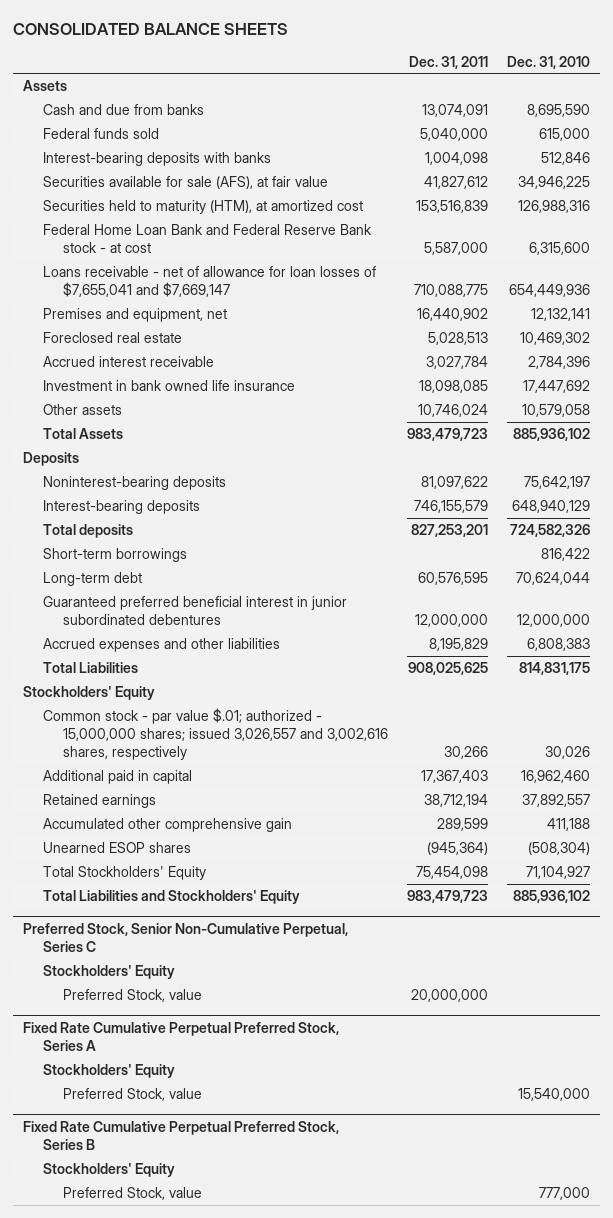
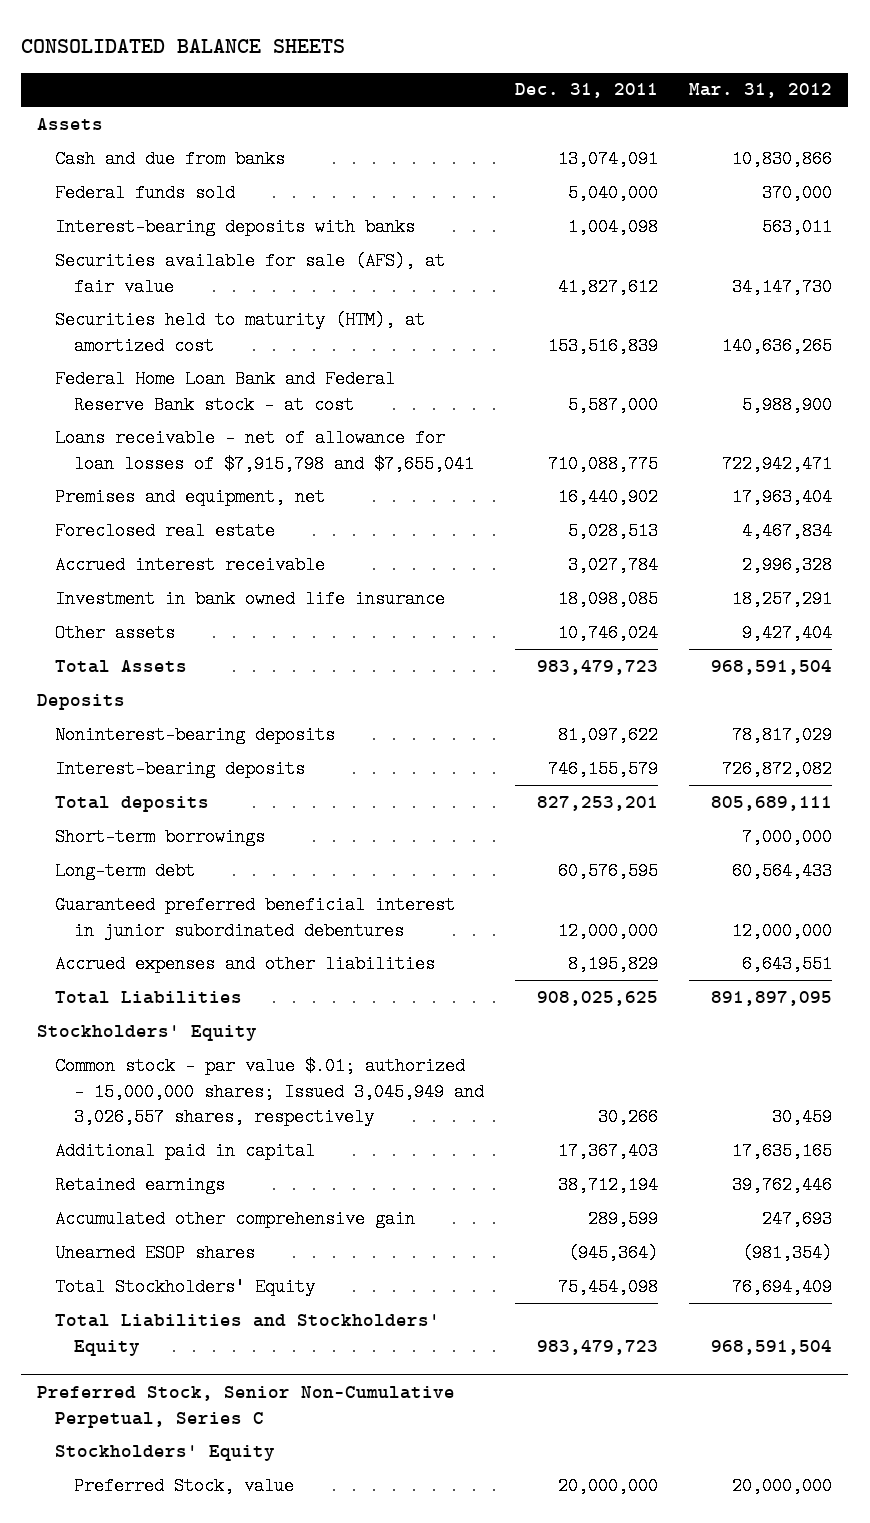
[507,55,591,69] Dec. 31, 2010 -> none
none -> [689,83,833,99] Mar. 31, 2012
[42,266,376,298] Loans receivable - net of allowance for loan losses of $7,655,041 and $7,669,147 -> [55,428,474,473] Loans receivable - net of allowance for loan losses of $7,915,798 and $7,655,041
[42,708,389,761] Common stock - par value $.01; authorized - 15,000,000 shares; issued 3,026,557 and 3,002,616 shares, respectively -> [55,1056,484,1127] Common stock - par value $.01; authorized - 15,000,000 shares; Issued 3,045,949 and 3,026,557 shares, respectively
[22,1022,339,1052] Fixed Rate Cumulative Perpetual Preferred Stock, Series A -> none
[42,1064,175,1079] Stockholders' Equity -> none
[63,1088,203,1102] Preferred Stock, value -> none
[22,1121,339,1151] Fixed Rate Cumulative Perpetual Preferred Stock, Series B -> none
[42,1163,175,1178] Stockholders' Equity -> none
[63,1187,203,1201] Preferred Stock, value -> none

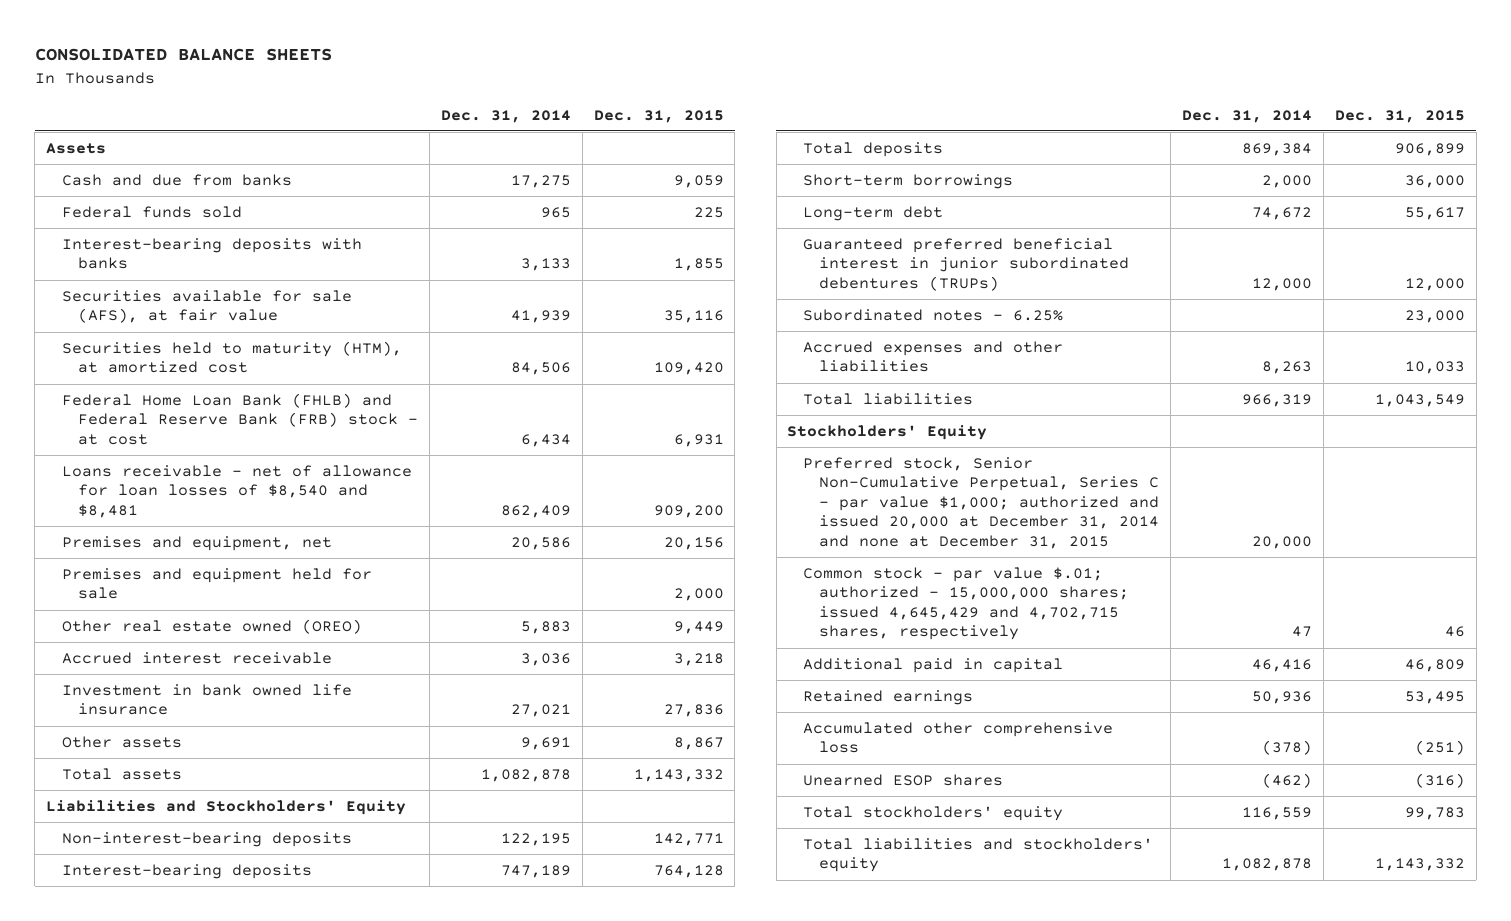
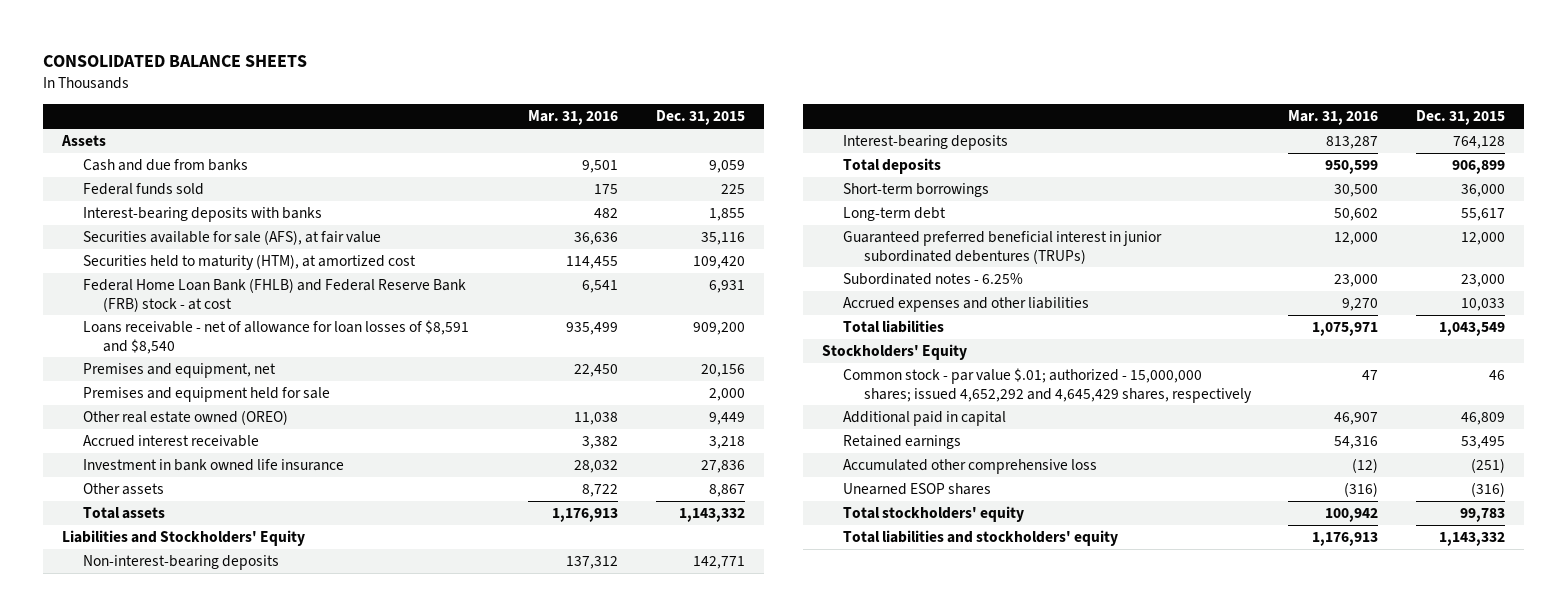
[440,109,571,123] Dec. 31, 2014 -> none
none -> [528,110,619,126] Mar. 31, 2016
[62,464,413,518] Loans receivable - net of allowance for loan losses of $8,540 and $8,481 -> [82,320,469,354] Loans receivable - net of allowance for loan losses of $8,591 and $8,540
[803,456,1160,550] Preferred stock, Senior Non-Cumulative Perpetual, Series C - par value $1,000; authorized and issued 20,000 at December 31, 2014 and none at December 31, 2015 -> none
[803,566,1130,641] Common stock - par value $.01; authorized - 15,000,000 shares; issued 4,645,429 and 4,702,715 shares, respectively -> [842,368,1252,403] Common stock - par value $.01; authorized - 15,000,000 shares; issued 4,652,292 and 4,645,429 shares, respectively

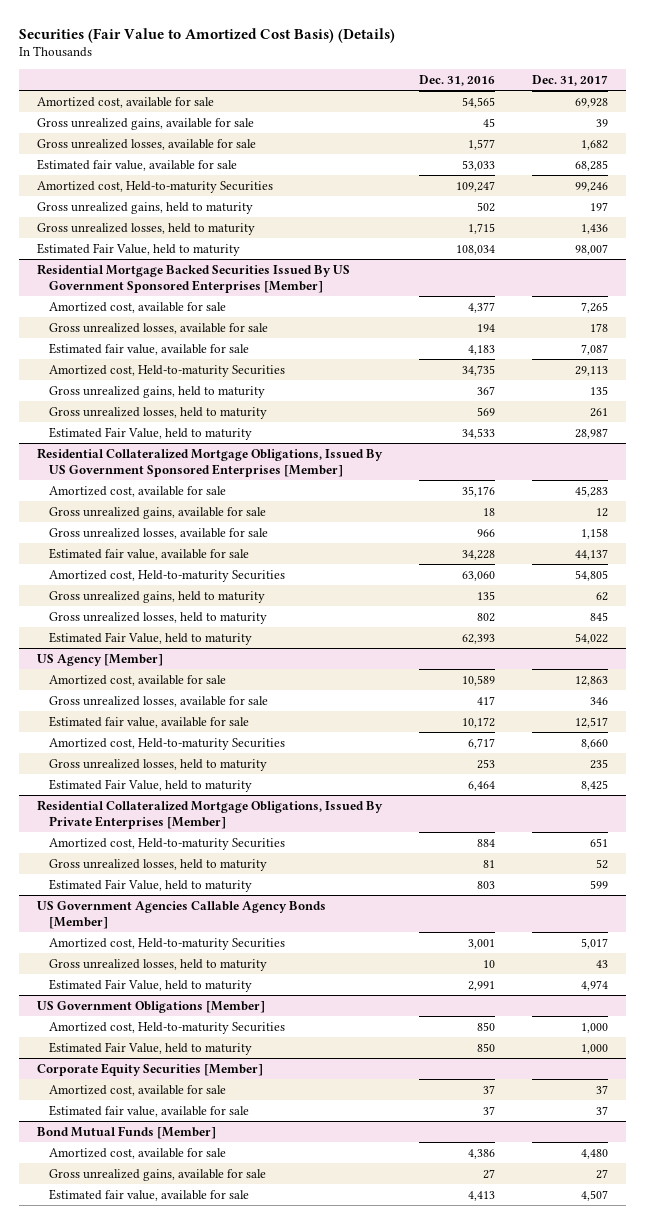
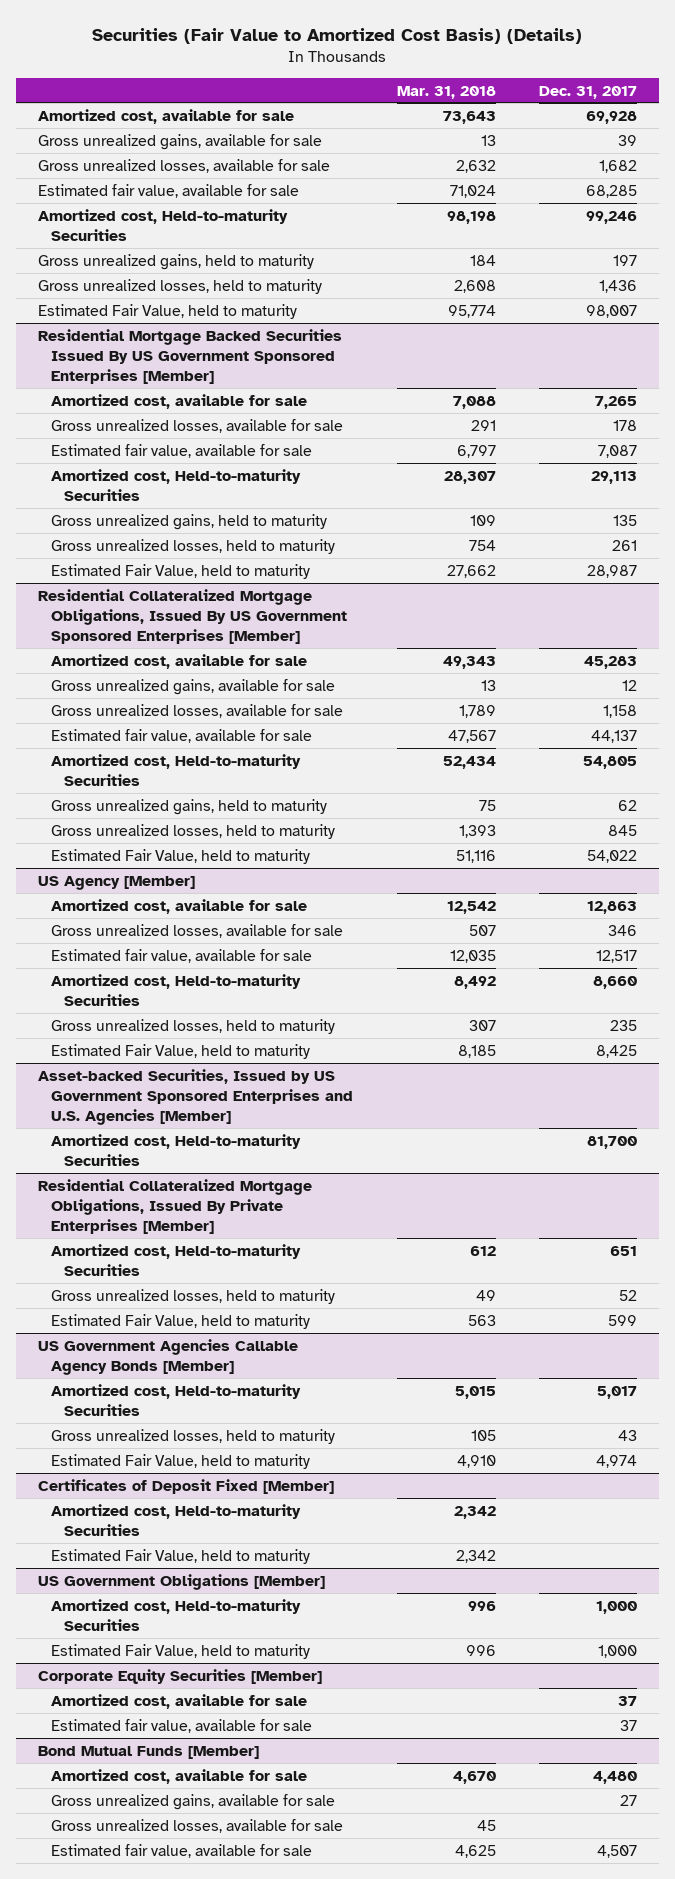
[418,75,495,87] Dec. 31, 2016 -> none
none -> [396,85,496,99] Mar. 31, 2018
none -> [37,1068,354,1125] Asset-backed Securities, Issued by US Government Sponsored Enterprises and U.S. Agencies [Member]
none -> [51,1133,302,1166] Amortized cost, Held-to-maturity Securities
none -> [37,1478,334,1494] Certificates of Deposit Fixed [Member]
none -> [51,1503,302,1536] Amortized cost, Held-to-maturity Securities
none -> [51,1548,311,1564] Estimated Fair Value, held to maturity
none -> [51,1818,344,1833] Gross unrealized losses, available for sale

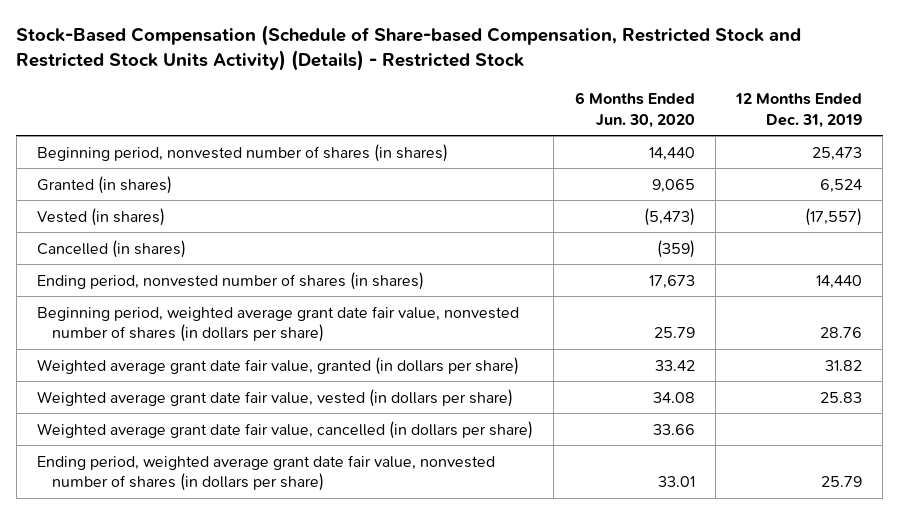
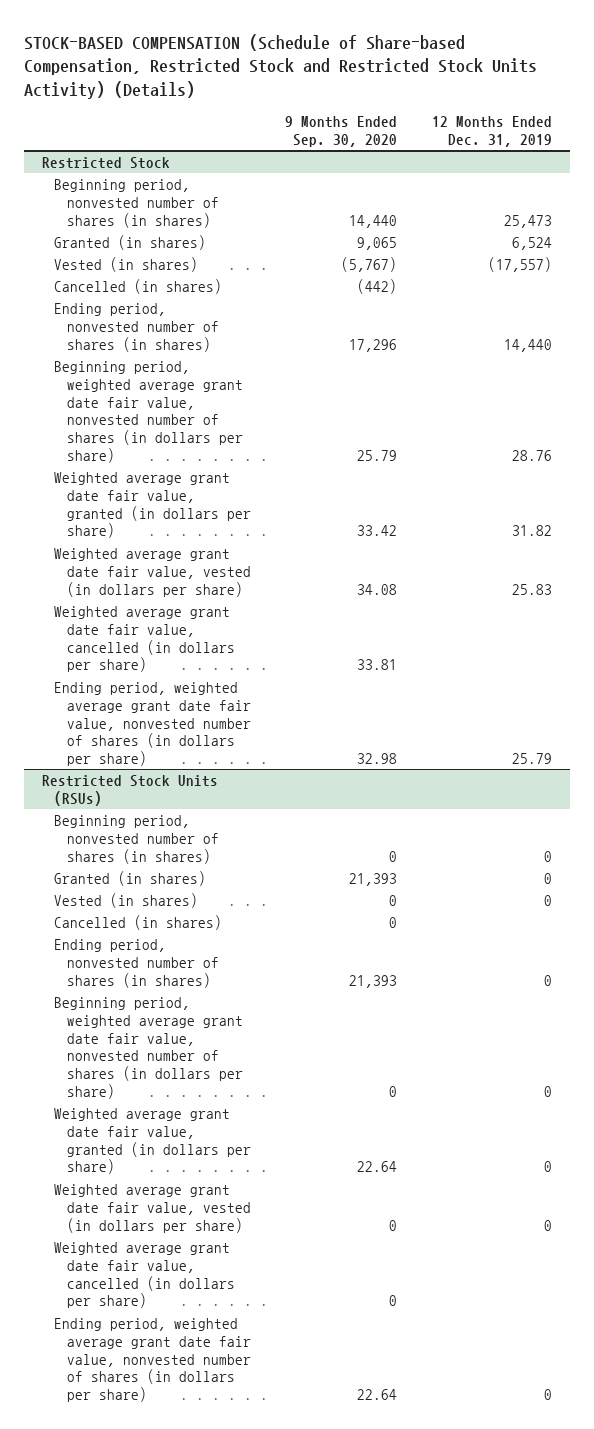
[16,25,802,72] Stock-Based Compensation (Schedule of Share-based Compensation, Restricted Stock and Restricted Stock Units Activity) (Details) - Restricted Stock -> [24,33,538,99] STOCK-BASED COMPENSATION (Schedule of Share-based Compensation, Restricted Stock and Restricted Stock Units Activity) (Details)
[574,91,695,128] 6 Months Ended Jun. 30, 2020 -> none
none -> [285,116,398,147] 9 Months Ended Sep. 30, 2020
none -> [41,156,170,169] Restricted Stock
none -> [41,774,218,806] Restricted Stock Units (RSUs)
none -> [54,814,219,864] Beginning period, nonvested number of shares (in shares)
none -> [54,870,207,886] Granted (in shares)
none -> [54,892,199,908] Vested (in shares)
none -> [54,914,223,930] Cancelled (in shares)
none -> [54,938,219,988] Ending period, nonvested number of shares (in shares)
none -> [54,996,243,1100] Beginning period, weighted average grant date fair value, nonvested number of shares (in dollars per share)
none -> [54,1107,251,1175] Weighted average grant date fair value, granted (in dollars per share)
none -> [54,1183,251,1233] Weighted average grant date fair value, vested (in dollars per share)
none -> [54,1241,235,1309] Weighted average grant date fair value, cancelled (in dollars per share)
none -> [54,1317,251,1403] Ending period, weighted average grant date fair value, nonvested number of shares (in dollars per share)

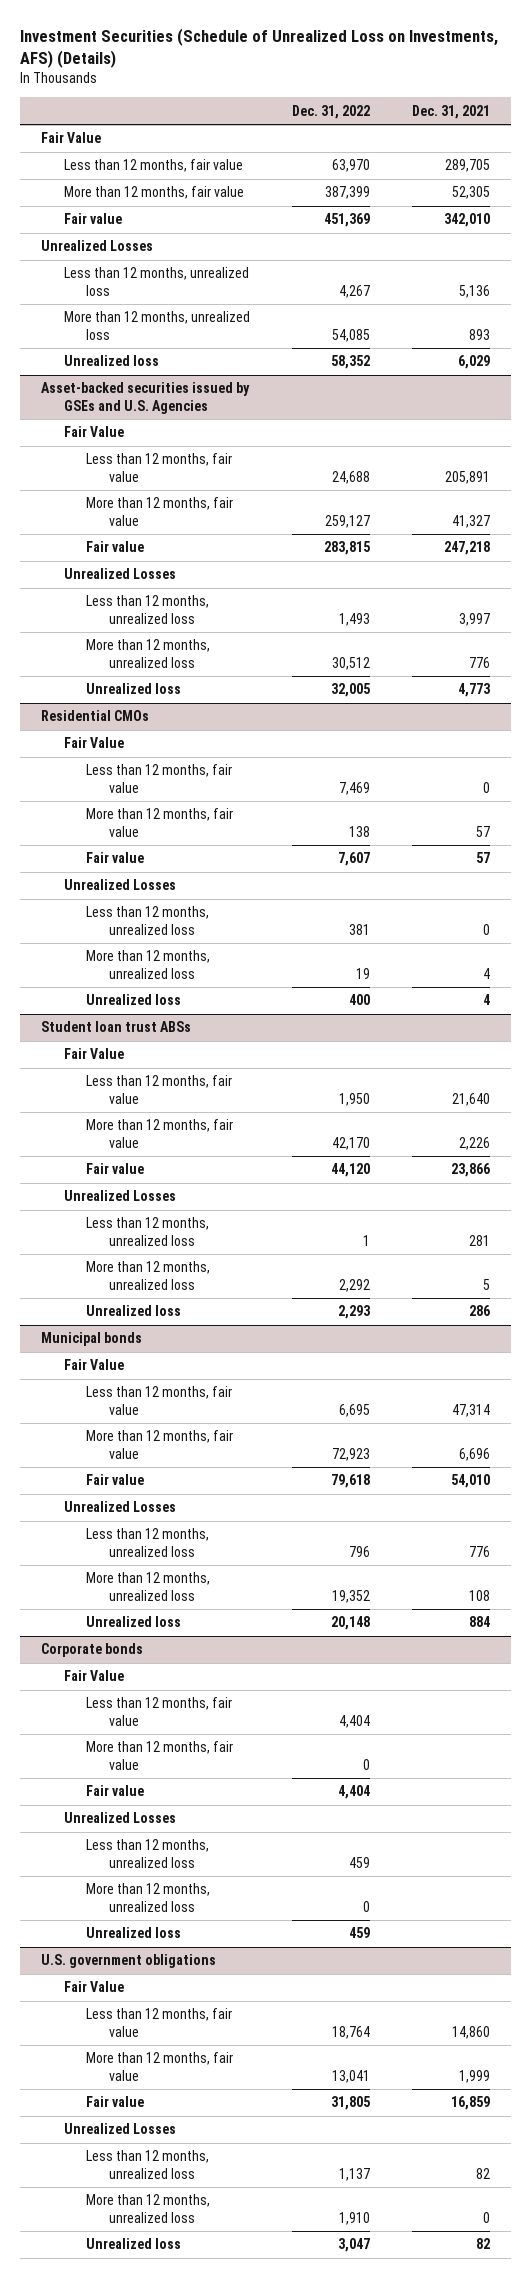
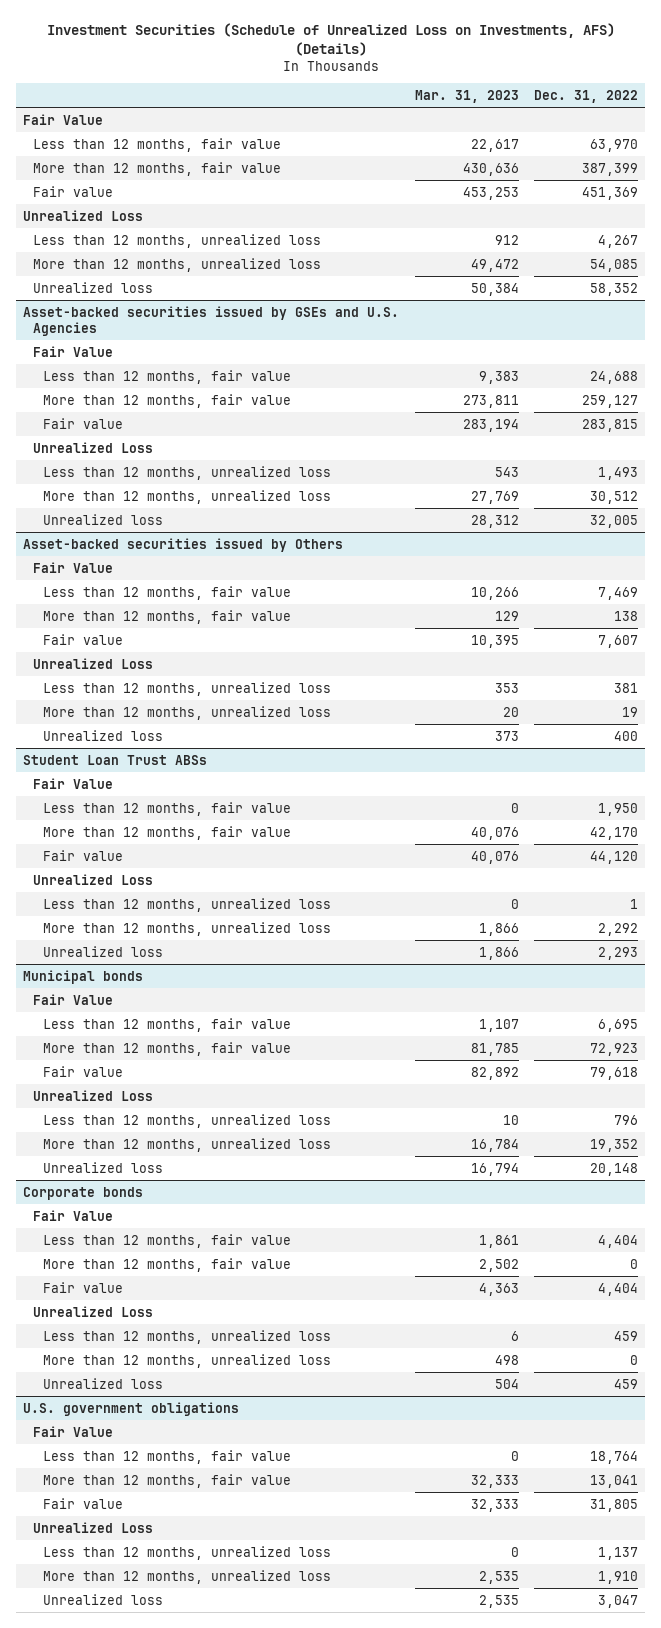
[411,104,490,119] Dec. 31, 2021 -> none
none -> [414,89,519,103] Mar. 31, 2023
[40,240,153,252] Unrealized Losses -> [23,209,144,221] Unrealized Loss
[63,568,176,580] Unrealized Losses -> [32,441,153,453] Unrealized Loss
[40,710,149,722] Residential CMOs -> [23,537,344,552] Asset-backed securities issued by Others
[63,879,176,891] Unrealized Losses -> [32,657,153,669] Unrealized Loss
[40,1021,191,1033] Student loan trust ABSs -> [23,754,208,765] Student Loan Trust ABSs
[63,1190,176,1202] Unrealized Losses -> [32,873,153,885] Unrealized Loss
[63,1501,176,1513] Unrealized Losses -> [32,1089,153,1101] Unrealized Loss
[63,1812,176,1824] Unrealized Losses -> [32,1305,153,1317] Unrealized Loss
[63,2123,176,2135] Unrealized Losses -> [32,1521,153,1533] Unrealized Loss

